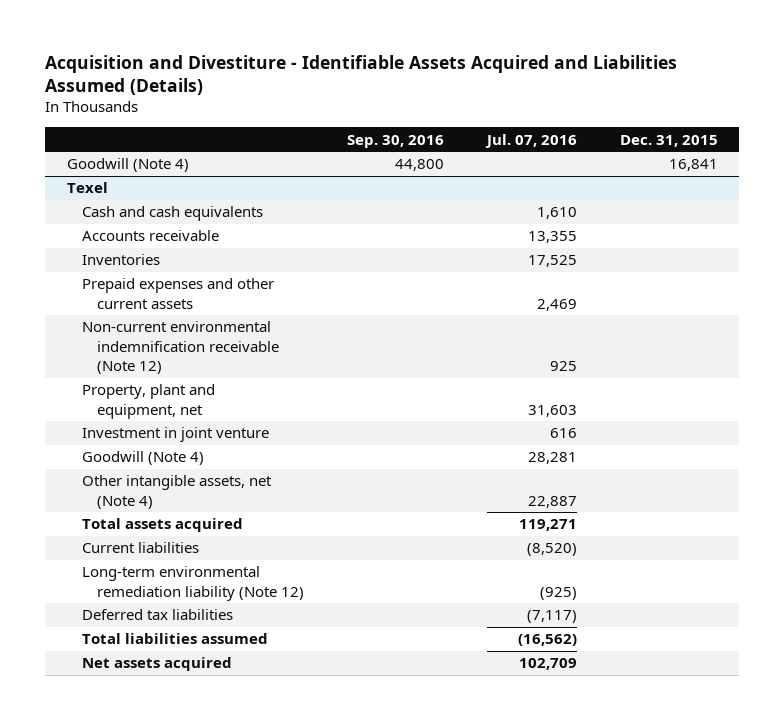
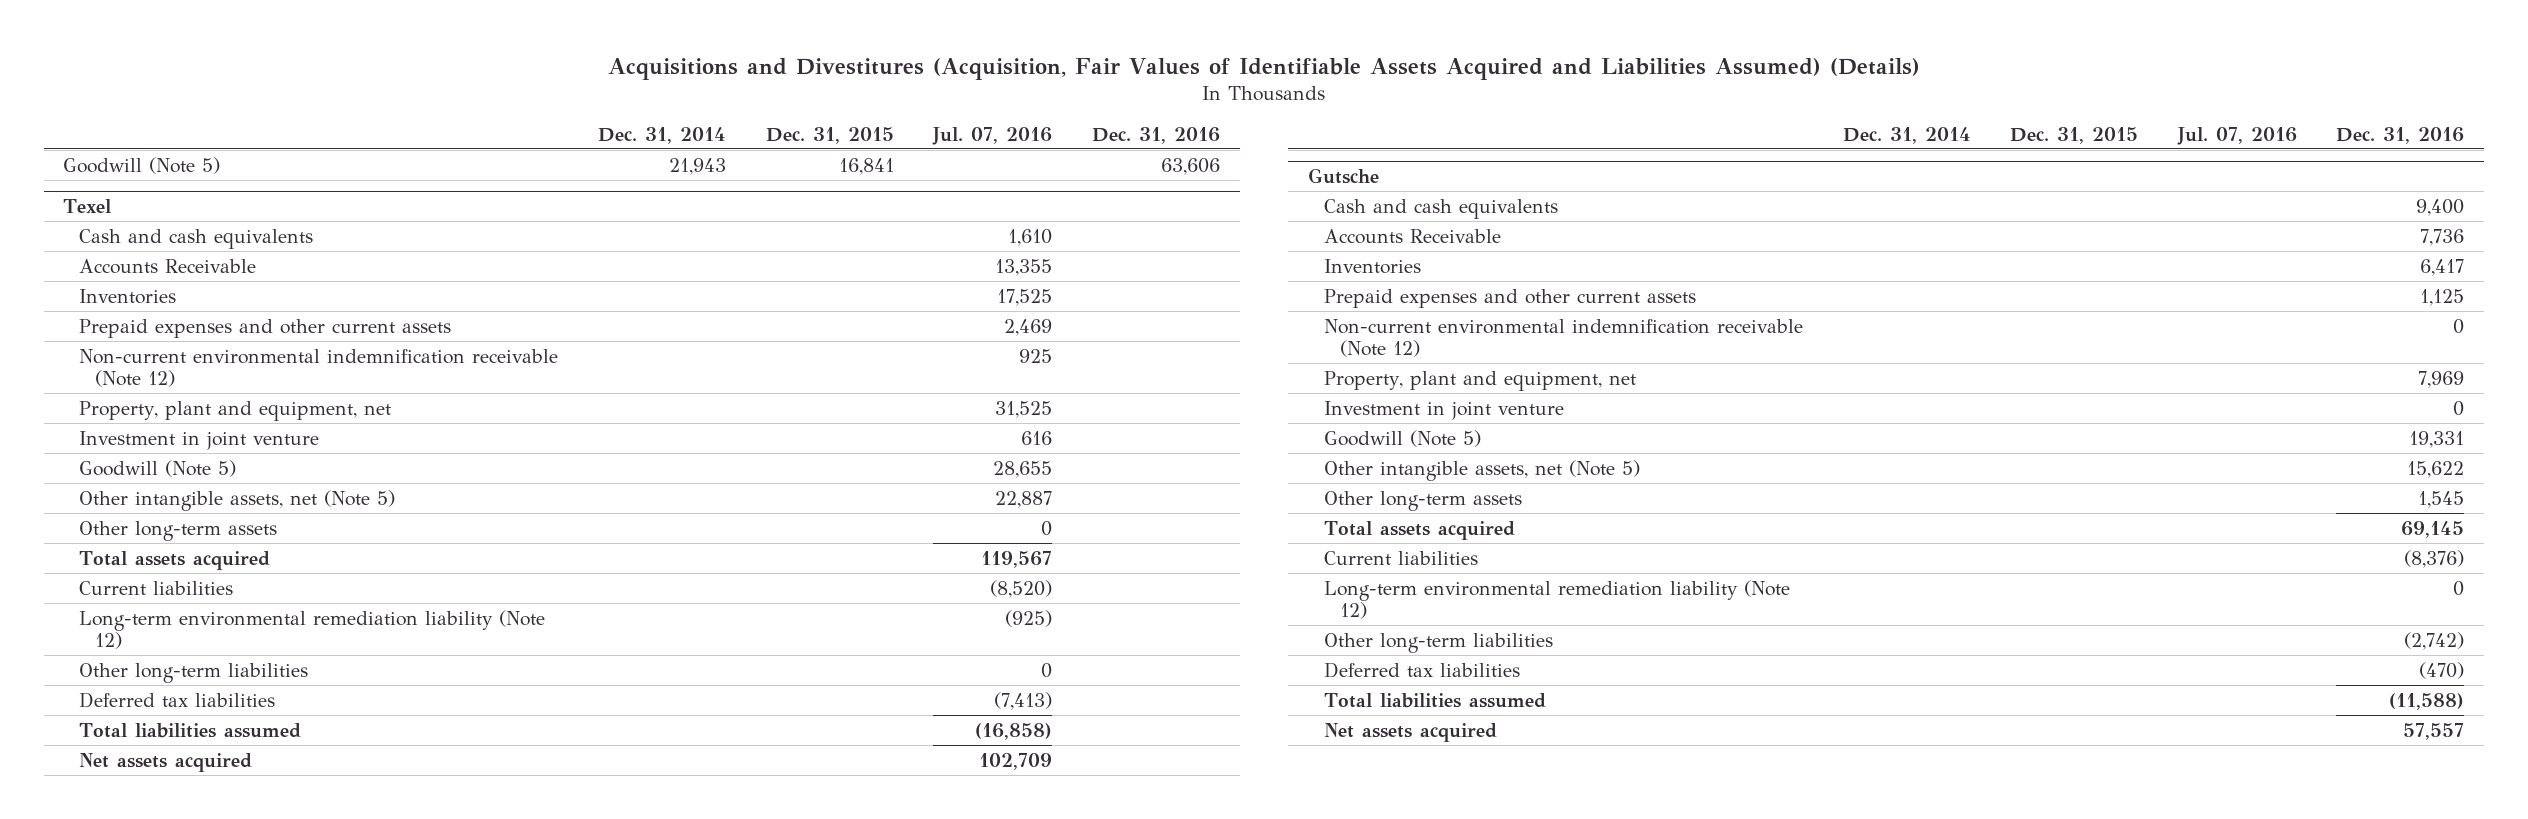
[45,54,678,95] Acquisition and Divestiture - Identifiable Assets Acquired and Liabilities Assumed (Details) -> [607,57,1920,80] Acquisitions and Divestitures (Acquisition, Fair Values of Identifiable Assets Acquired and Liabilities Assumed) (Details)
[346,134,444,148] Sep. 30, 2016 -> none
none -> [598,126,727,144] Dec. 31, 2014
none -> [1091,126,1220,144] Dec. 31, 2016
[66,158,189,173] Goodwill (Note 4) -> [63,156,221,174] Goodwill (Note 5)
[81,230,219,242] Accounts receivable -> [79,258,257,274] Accounts Receivable
[527,404,577,417] 31,603 -> [995,400,1053,418] 31,525
[81,451,204,466] Goodwill (Note 4) -> [79,459,237,477] Goodwill (Note 5)
[527,452,577,465] 28,281 -> [993,460,1053,478] 28,655
[81,475,272,509] Other intangible assets, net (Note 4) -> [79,489,396,511] Other intangible assets, net (Note 5)
none -> [79,520,278,541] Other long-term assets
[518,519,577,532] 119,271 -> [981,550,1053,568] 119,567
none -> [79,662,309,683] Other long-term liabilities
[526,610,577,624] (7,117) -> [994,691,1053,710] (7,413)
[517,634,577,647] (16,562) -> [975,722,1053,740] (16,858)
none -> [1307,167,1379,184] Gutsche
none -> [1323,198,1558,219] Cash and cash equivalents
none -> [1323,228,1501,244] Accounts Receivable
none -> [1323,258,1421,274] Inventories
none -> [1323,288,1696,308] Prepaid expenses and other current assets
none -> [1323,318,1803,357] Non-current environmental indemnification receivable (Note 12)
none -> [1323,370,1636,391] Property, plant and equipment, net
none -> [1323,400,1564,420] Investment in joint venture
none -> [1323,429,1481,447] Goodwill (Note 5)
none -> [1323,459,1640,481] Other intangible assets, net (Note 5)
none -> [1323,490,1522,511] Other long-term assets
none -> [1323,520,1515,540] Total assets acquired
none -> [1323,550,1478,565] Current liabilities
none -> [1323,579,1790,619] Long-term environmental remediation liability (Note 12)
none -> [1323,632,1553,653] Other long-term liabilities
none -> [1323,661,1520,678] Deferred tax liabilities
none -> [1323,692,1546,708] Total liabilities assumed
none -> [1323,722,1497,742] Net assets acquired

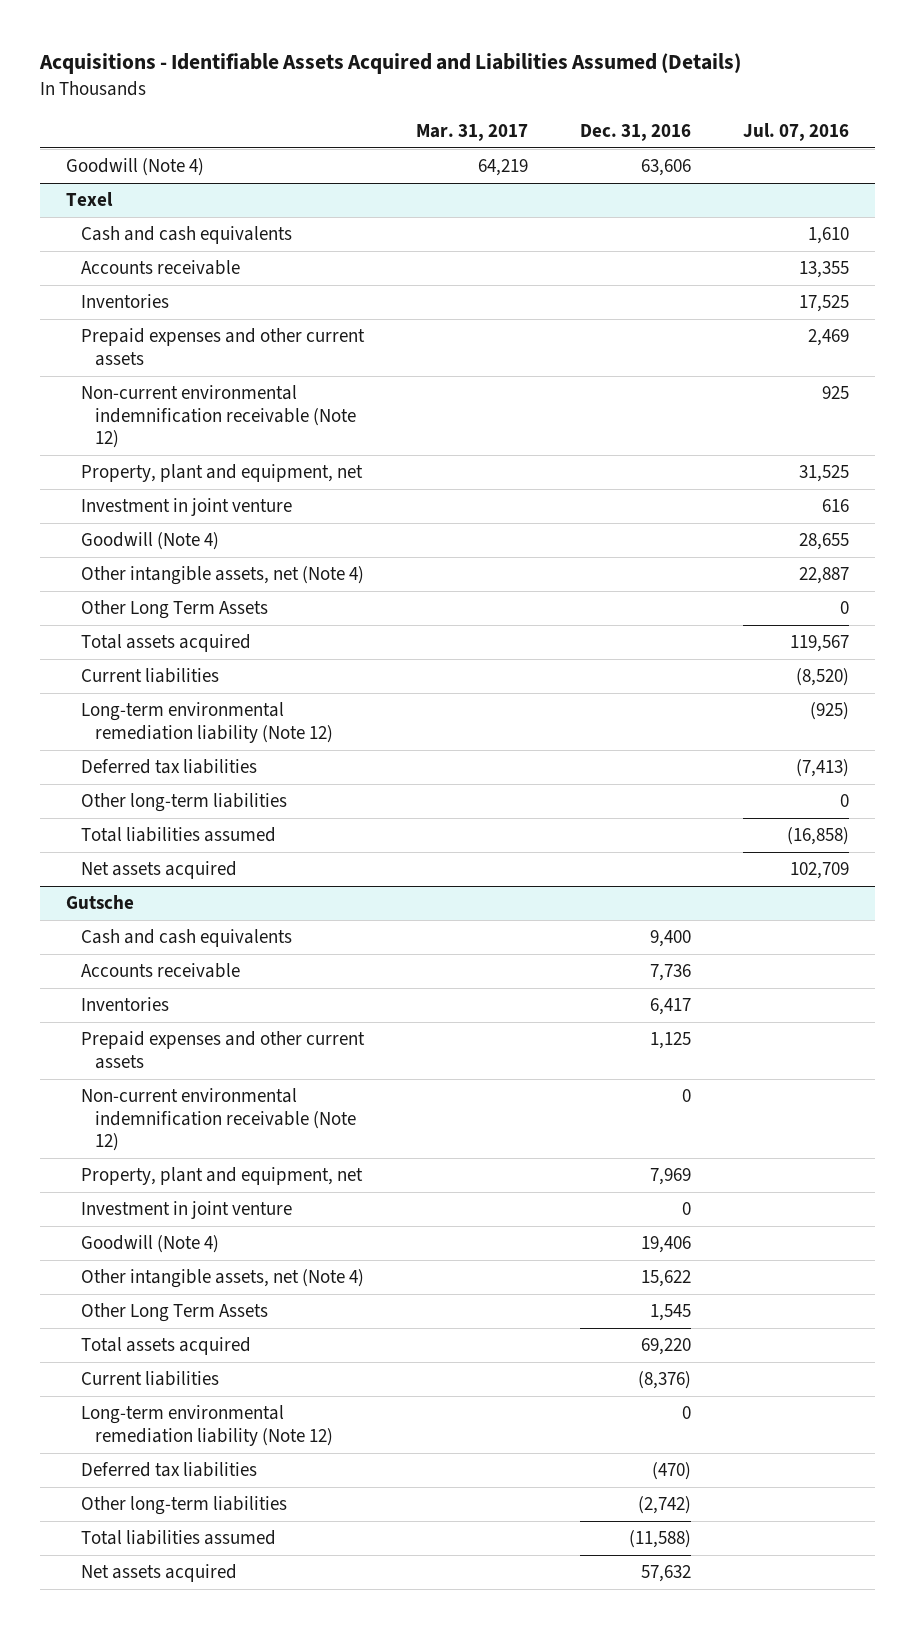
[607,57,1920,80] Acquisitions and Divestitures (Acquisition, Fair Values of Identifiable Assets Acquired and Liabilities Assumed) (Details) -> [39,53,742,75] Acquisitions - Identifiable Assets Acquired and Liabilities Assumed (Details)
[598,126,727,144] Dec. 31, 2014 -> none
[765,126,894,144] Dec. 31, 2015 -> none
none -> [415,123,528,141] Mar. 31, 2017
[63,156,221,174] Goodwill (Note 5) -> [66,158,205,177] Goodwill (Note 4)
[79,258,257,274] Accounts Receivable -> [80,260,240,276] Accounts receivable
[79,459,237,477] Goodwill (Note 5) -> [80,532,219,551] Goodwill (Note 4)
[79,489,396,511] Other intangible assets, net (Note 5) -> [80,566,364,586] Other intangible assets, net (Note 4)
[79,520,278,541] Other long-term assets -> [80,600,268,620] Other Long Term Assets
[79,662,309,683] Other long-term liabilities -> [80,793,287,813] Other long-term liabilities
[1323,228,1501,244] Accounts Receivable -> [80,963,240,979] Accounts receivable
[1323,429,1481,447] Goodwill (Note 5) -> [80,1235,219,1254] Goodwill (Note 4)
[2409,430,2465,448] 19,331 -> [640,1236,691,1254] 19,406
[1323,459,1640,481] Other intangible assets, net (Note 5) -> [80,1269,364,1289] Other intangible assets, net (Note 4)
[1323,490,1522,511] Other long-term assets -> [80,1303,268,1323] Other Long Term Assets
[2401,520,2465,538] 69,145 -> [640,1338,691,1356] 69,220
[1323,632,1553,653] Other long-term liabilities -> [80,1496,287,1516] Other long-term liabilities
[2403,722,2465,740] 57,557 -> [640,1565,691,1583] 57,632

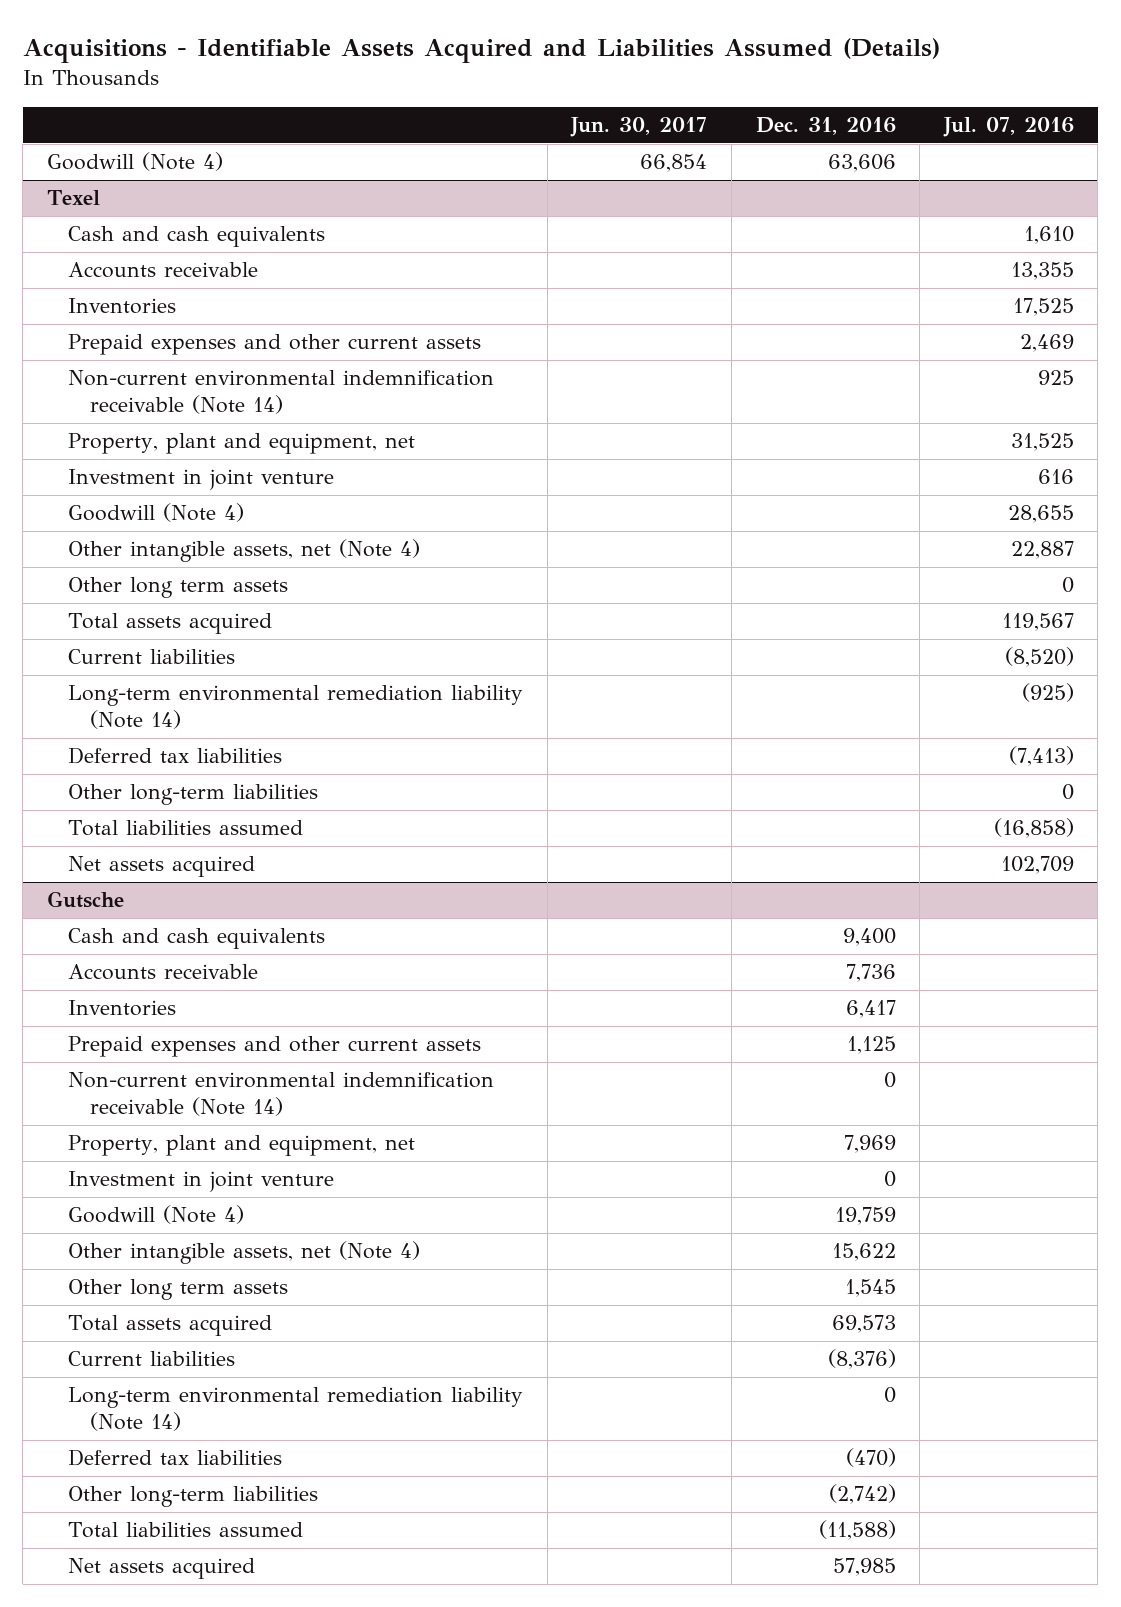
[415,123,528,141] Mar. 31, 2017 -> none
none -> [570,117,708,138] Jun. 30, 2017
[80,385,356,448] Non-current environmental indemnification receivable (Note 12) -> [68,370,495,415] Non-current environmental indemnification receivable (Note 14)
[80,600,268,620] Other Long Term Assets -> [68,577,289,599] Other long term assets
[80,702,333,743] Long-term environmental remediation liability (Note 12) -> [68,685,524,730] Long-term environmental remediation liability (Note 14)
[80,1088,356,1151] Non-current environmental indemnification receivable (Note 12) -> [68,1072,495,1117] Non-current environmental indemnification receivable (Note 14)
[640,1236,691,1254] 19,406 -> [834,1207,896,1226] 19,759
[80,1303,268,1323] Other Long Term Assets -> [68,1279,289,1301] Other long term assets
[640,1338,691,1356] 69,220 -> [831,1315,896,1334] 69,573
[80,1405,333,1446] Long-term environmental remediation liability (Note 12) -> [68,1387,524,1432] Long-term environmental remediation liability (Note 14)
[640,1565,691,1583] 57,632 -> [832,1558,896,1577] 57,985

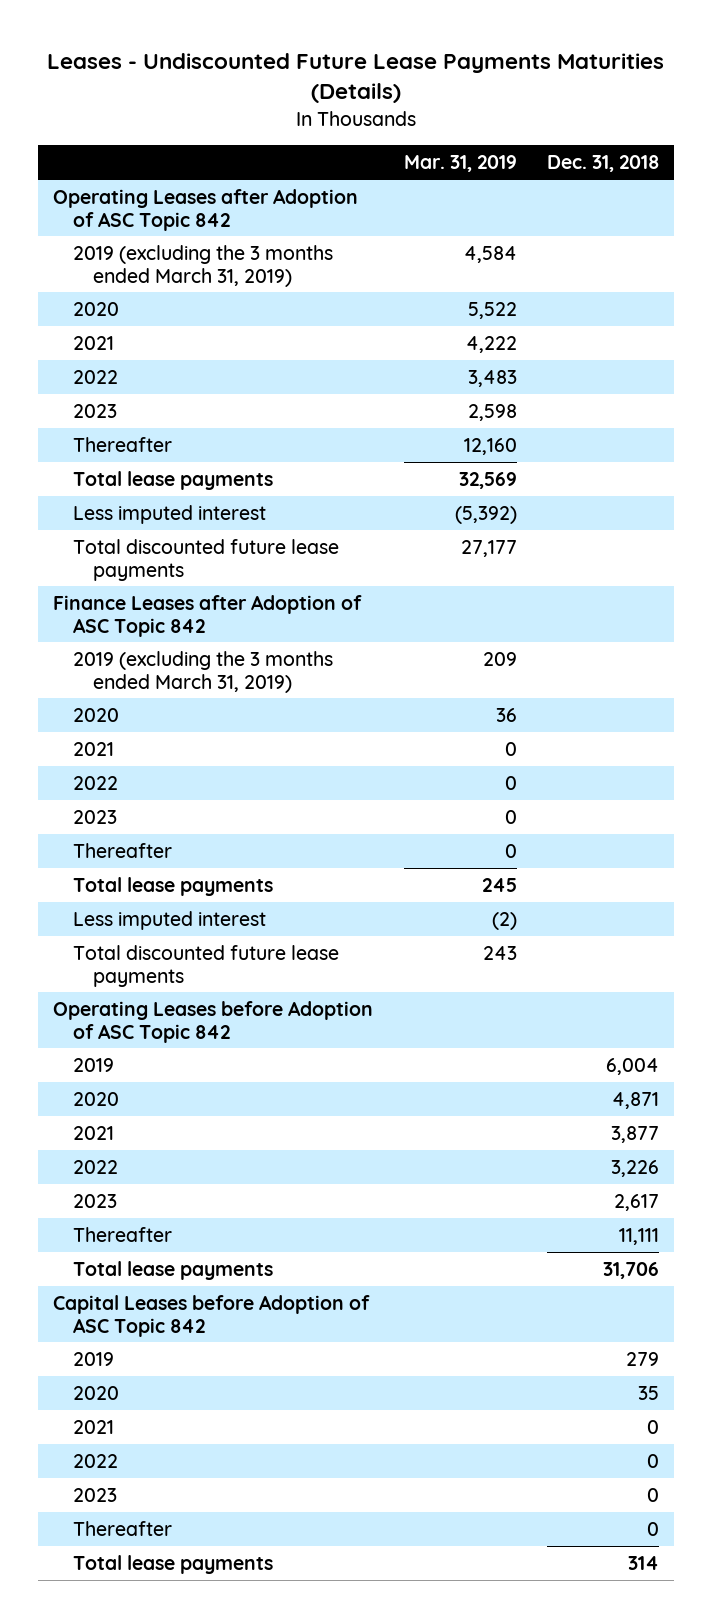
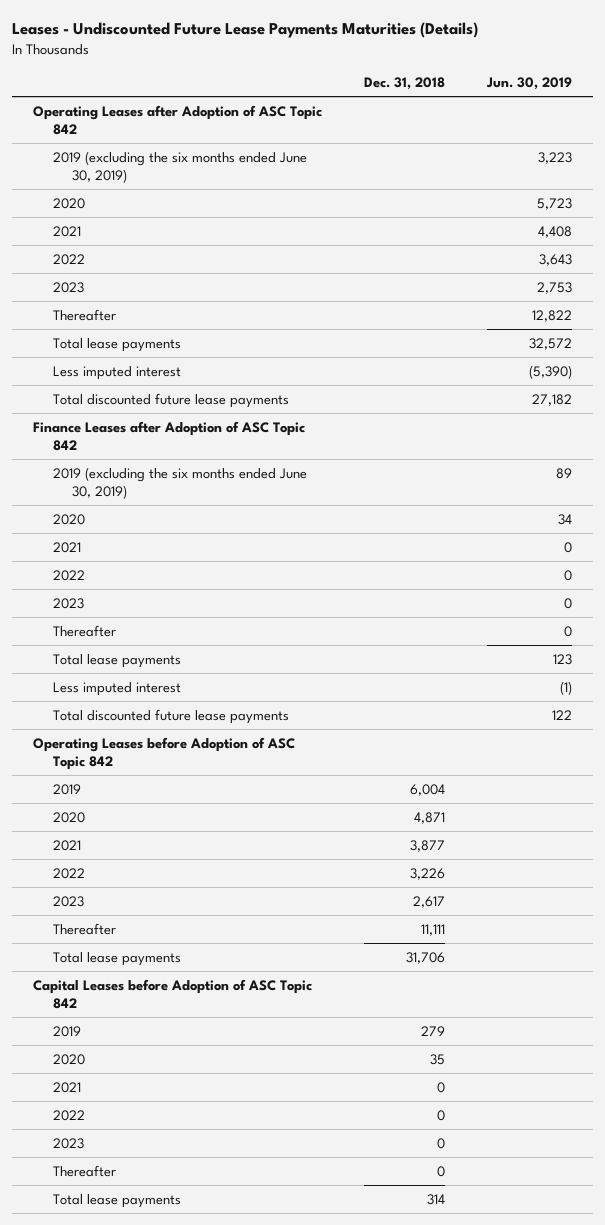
[403,155,517,173] Mar. 31, 2019 -> none
none -> [486,77,573,91] Jun. 30, 2019
[73,244,334,287] 2019 (excluding the 3 months ended March 31, 2019) -> [52,150,307,183] 2019 (excluding the six months ended June 30, 2019)
[73,650,334,693] 2019 (excluding the 3 months ended March 31, 2019) -> [52,466,307,499] 2019 (excluding the six months ended June 30, 2019)

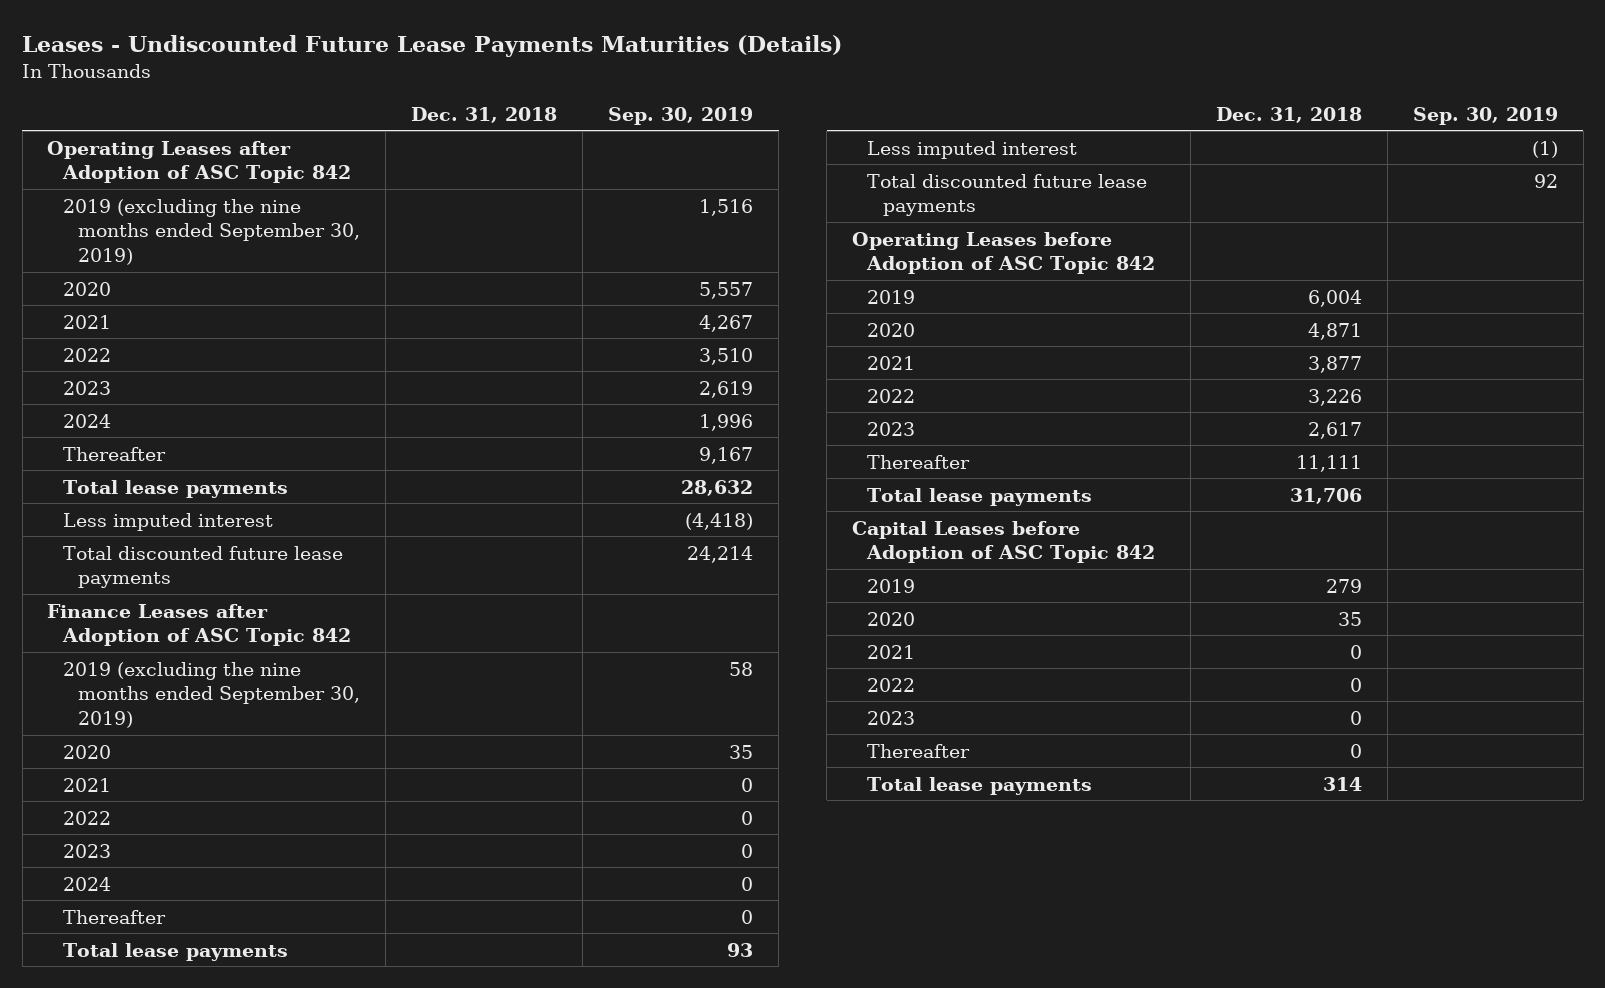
[486,77,573,91] Jun. 30, 2019 -> none
none -> [608,106,754,125] Sep. 30, 2019
[52,150,307,183] 2019 (excluding the six months ended June 30, 2019) -> [62,198,361,266] 2019 (excluding the nine months ended September 30, 2019)
none -> [62,413,111,428] 2024
[52,466,307,499] 2019 (excluding the six months ended June 30, 2019) -> [62,661,361,729] 2019 (excluding the nine months ended September 30, 2019)
none -> [62,876,111,891] 2024

